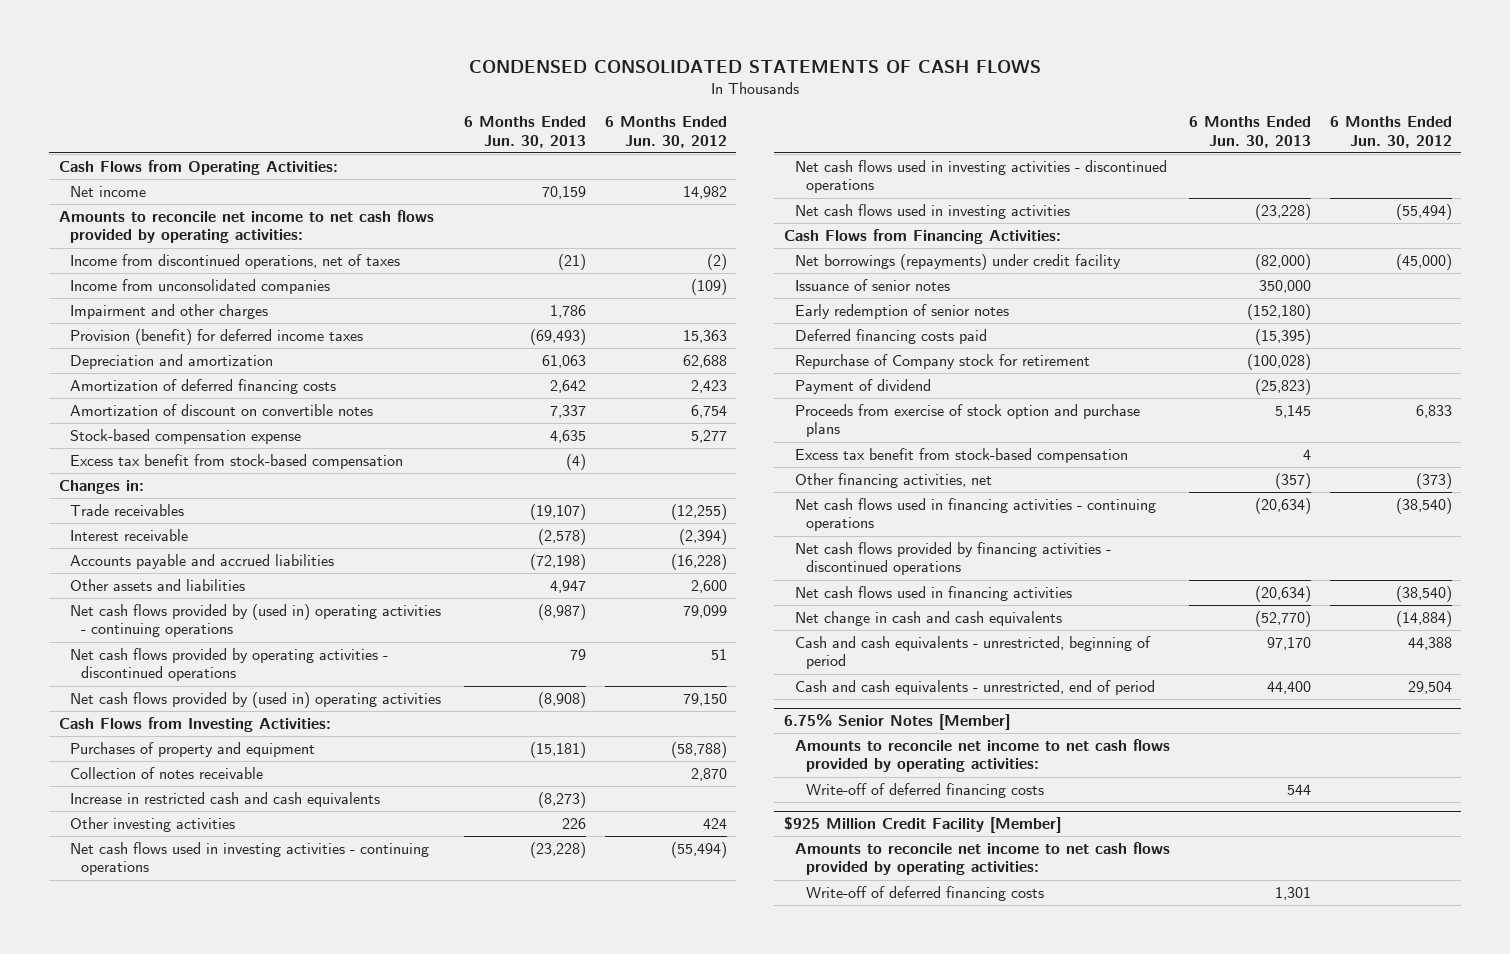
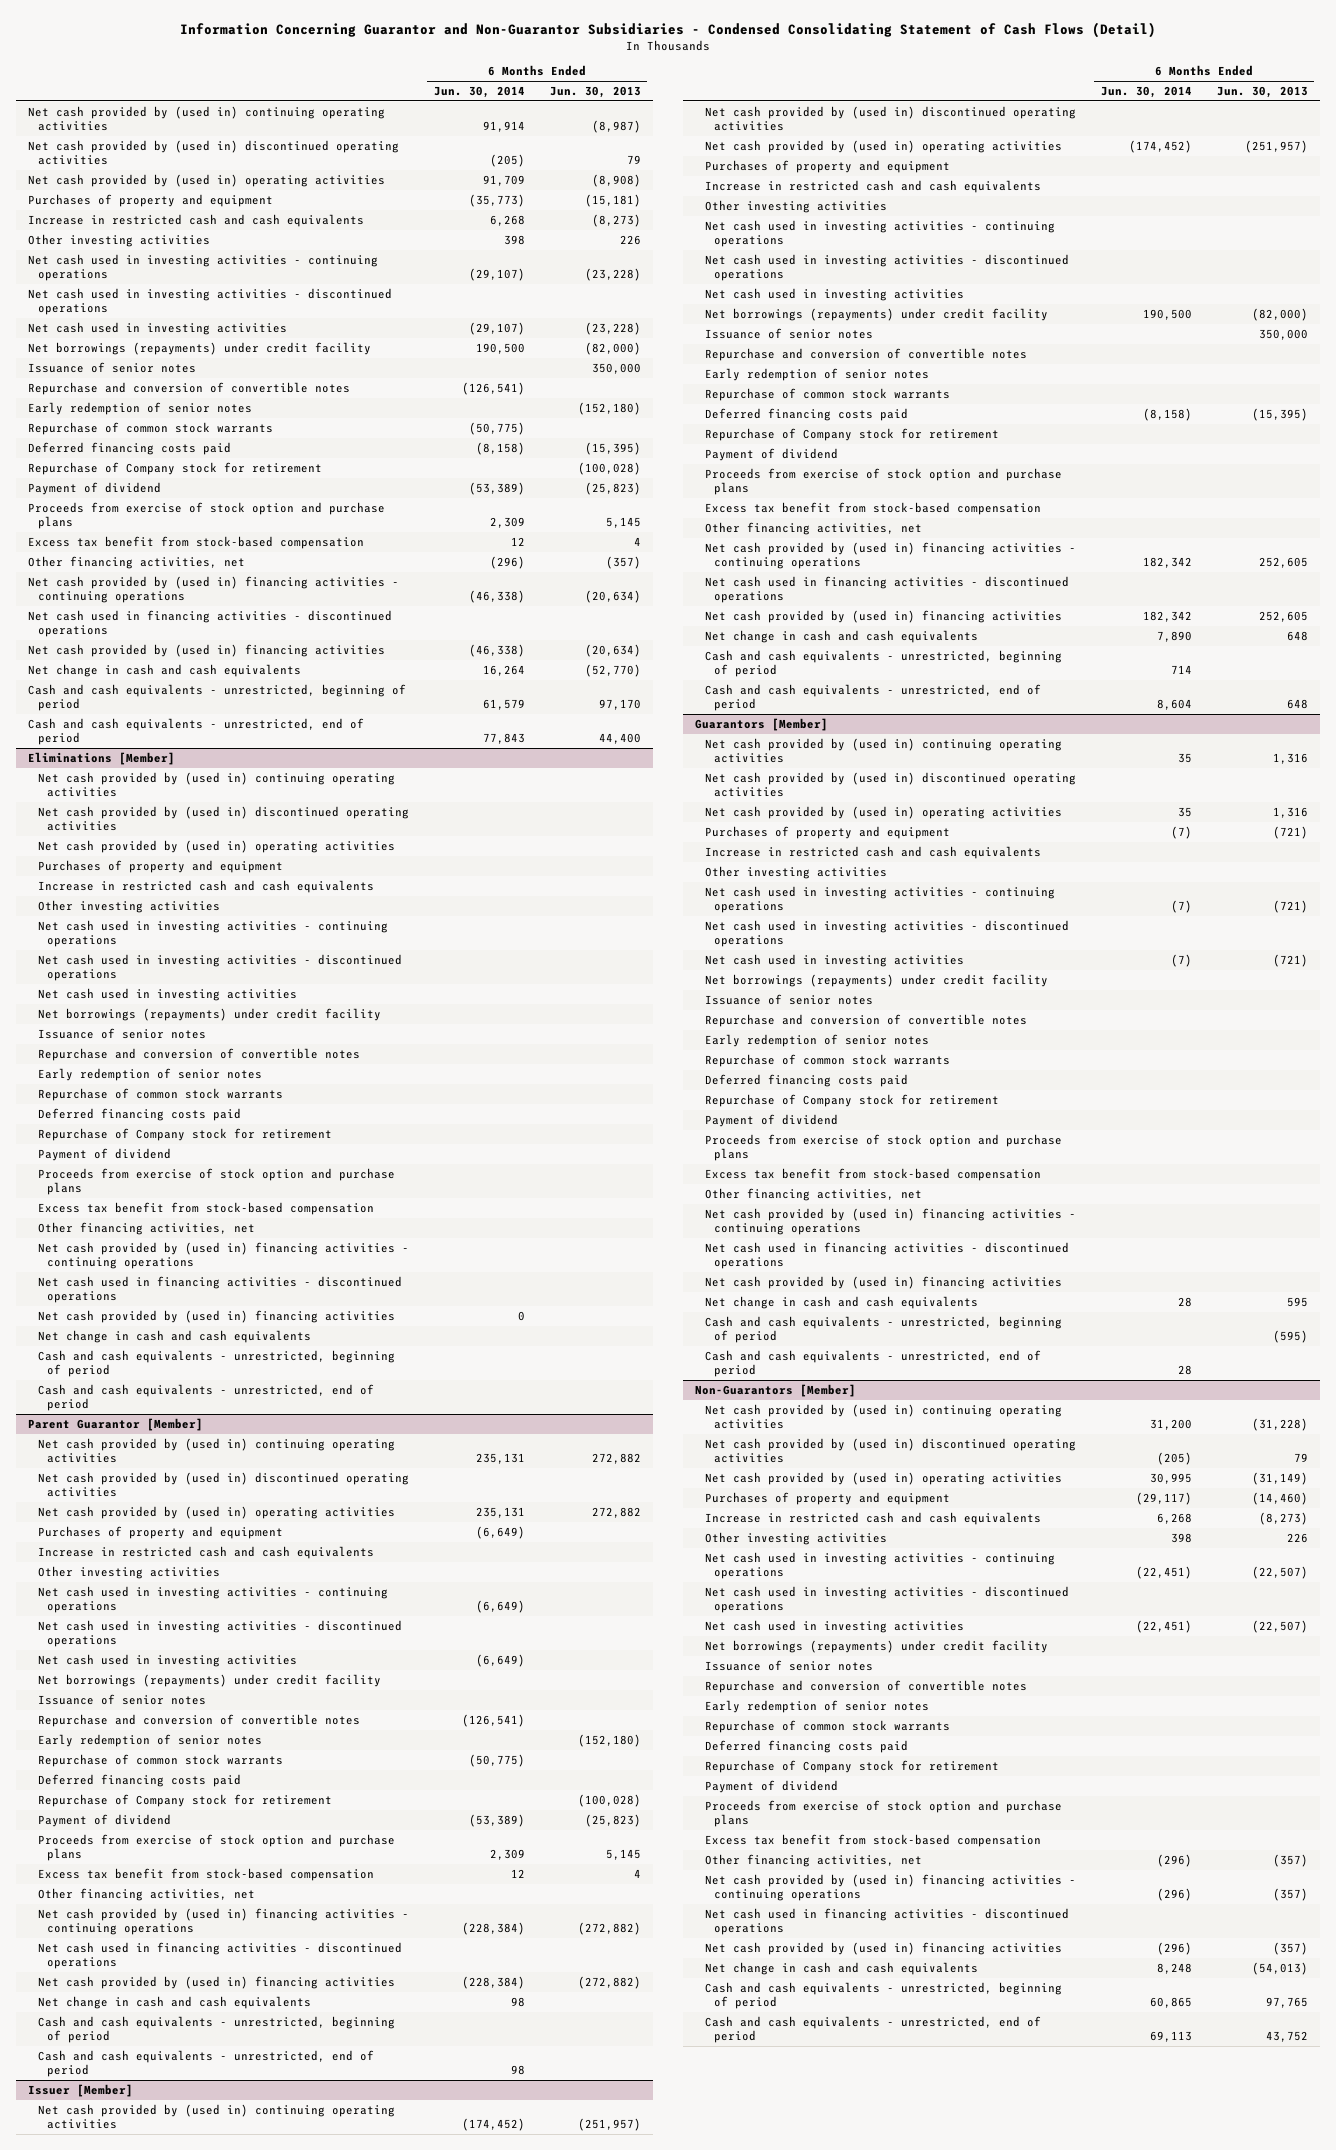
[469,60,1042,74] CONDENSED CONSOLIDATED STATEMENTS OF CASH FLOWS -> [180,21,1157,38] Information Concerning Guarantor and Non-Guarantor Subsidiaries - Condensed Consolidating Statement of Cash Flows (Detail)
[604,116,727,148] 6 Months Ended Jun. 30, 2012 -> none
none -> [433,86,525,99] Jun. 30, 2014
[58,159,338,175] Cash Flows from Operating Activities: -> none
[69,185,146,197] Net income -> none
[58,209,434,244] Amounts to reconcile net income to net cash flows provided by operating activities: -> none
[69,253,400,269] Income from discontinued operations, net of taxes -> none
[69,278,330,294] Income from unconsolidated companies -> none
[69,303,268,319] Impairment and other charges -> none
[69,328,363,345] Provision (benefit) for deferred income taxes -> none
[69,353,273,369] Depreciation and amortization -> none
[69,378,336,394] Amortization of deferred financing costs -> none
[69,403,373,416] Amortization of discount on convertible notes -> none
[69,428,301,444] Stock-based compensation expense -> none
[69,453,403,469] Excess tax benefit from stock-based compensation -> none
[58,479,144,494] Changes in: -> none
[69,503,184,516] Trade receivables -> none
[69,528,188,541] Interest receivable -> none
[69,553,334,569] Accounts payable and accrued liabilities -> none
[69,578,245,591] Other assets and liabilities -> none
[58,716,331,732] Cash Flows from Investing Activities: -> none
[69,603,441,638] Net cash flows provided by (used in) operating activities - continuing operations -> [28,105,386,132] Net cash provided by (used in) continuing operating activities
[69,647,388,682] Net cash flows provided by operating activities - discontinued operations -> [28,139,400,166] Net cash provided by (used in) discontinued operating activities
[69,691,441,708] Net cash flows provided by (used in) operating activities -> [28,173,386,187] Net cash provided by (used in) operating activities
[69,766,263,779] Collection of notes receivable -> none
[783,228,1061,244] Cash Flows from Financing Activities: -> none
[69,841,429,876] Net cash flows used in investing activities - continuing operations -> [28,253,379,282] Net cash used in investing activities - continuing operations
[795,159,1168,194] Net cash flows used in investing activities - discontinued operations -> [28,287,393,316] Net cash used in investing activities - discontinued operations
[795,203,1071,219] Net cash flows used in investing activities -> [28,321,288,335] Net cash used in investing activities
none -> [28,381,351,395] Repurchase and conversion of convertible notes
none -> [28,421,274,435] Repurchase of common stock warrants
[795,497,1157,532] Net cash flows used in financing activities - continuing operations -> [28,575,400,604] Net cash provided by (used in) financing activities - continuing operations
[795,541,1112,576] Net cash flows provided by financing activities - discontinued operations -> [28,609,393,638] Net cash used in financing activities - discontinued operations
[795,585,1073,601] Net cash flows used in financing activities -> [28,643,386,657] Net cash provided by (used in) financing activities
[783,714,1010,731] 6.75% Senior Notes [Member] -> none
[795,738,1171,773] Amounts to reconcile net income to net cash flows provided by operating activities: -> none
[806,782,1045,798] Write-off of deferred financing costs -> none
[783,817,1061,834] $925 Million Credit Facility [Member] -> none
[795,841,1171,876] Amounts to reconcile net income to net cash flows provided by operating activities: -> none
[806,885,1045,901] Write-off of deferred financing costs -> none
none -> [28,751,176,765] Eliminations [Member]
none -> [37,771,395,798] Net cash provided by (used in) continuing operating activities
none -> [37,805,409,832] Net cash provided by (used in) discontinued operating activities
none -> [37,839,395,853] Net cash provided by (used in) operating activities
none -> [37,859,283,873] Purchases of property and equipment
none -> [37,879,374,893] Increase in restricted cash and cash equivalents
none -> [37,899,220,913] Other investing activities
none -> [37,919,388,948] Net cash used in investing activities - continuing operations
none -> [37,953,402,982] Net cash used in investing activities - discontinued operations
none -> [37,987,297,1001] Net cash used in investing activities
none -> [37,1007,381,1021] Net borrowings (repayments) under credit facility
none -> [37,1027,206,1039] Issuance of senior notes
none -> [37,1047,360,1061] Repurchase and conversion of convertible notes
none -> [37,1067,262,1081] Early redemption of senior notes
none -> [37,1087,283,1101] Repurchase of common stock warrants
none -> [37,1107,241,1121] Deferred financing costs paid
none -> [37,1127,332,1141] Repurchase of Company stock for retirement
none -> [37,1147,171,1161] Payment of dividend
none -> [37,1167,395,1196] Proceeds from exercise of stock option and purchase plans
none -> [37,1201,374,1215] Excess tax benefit from stock-based compensation
none -> [37,1221,255,1235] Other financing activities, net
none -> [37,1241,409,1270] Net cash provided by (used in) financing activities - continuing operations
none -> [37,1275,402,1304] Net cash used in financing activities - discontinued operations
none -> [37,1309,395,1323] Net cash provided by (used in) financing activities
none -> [37,1329,311,1343] Net change in cash and cash equivalents
none -> [37,1349,395,1378] Cash and cash equivalents - unrestricted, beginning of period
none -> [37,1383,374,1412] Cash and cash equivalents - unrestricted, end of period
none -> [28,1417,204,1431] Parent Guarantor [Member]
none -> [37,1437,395,1464] Net cash provided by (used in) continuing operating activities
none -> [37,1471,409,1498] Net cash provided by (used in) discontinued operating activities
none -> [37,1505,395,1519] Net cash provided by (used in) operating activities
none -> [37,1525,283,1539] Purchases of property and equipment
none -> [37,1545,374,1559] Increase in restricted cash and cash equivalents
none -> [37,1565,220,1579] Other investing activities
none -> [37,1585,388,1614] Net cash used in investing activities - continuing operations
none -> [37,1619,402,1648] Net cash used in investing activities - discontinued operations
none -> [37,1653,297,1667] Net cash used in investing activities
none -> [37,1673,381,1687] Net borrowings (repayments) under credit facility
none -> [37,1693,206,1705] Issuance of senior notes
none -> [37,1713,360,1727] Repurchase and conversion of convertible notes
none -> [37,1733,262,1747] Early redemption of senior notes
none -> [37,1753,283,1767] Repurchase of common stock warrants
none -> [37,1773,241,1787] Deferred financing costs paid
none -> [37,1793,332,1807] Repurchase of Company stock for retirement
none -> [37,1813,171,1827] Payment of dividend
none -> [37,1833,395,1862] Proceeds from exercise of stock option and purchase plans
none -> [37,1867,374,1881] Excess tax benefit from stock-based compensation
none -> [37,1887,255,1901] Other financing activities, net
none -> [37,1907,409,1936] Net cash provided by (used in) financing activities - continuing operations
none -> [37,1941,402,1970] Net cash used in financing activities - discontinued operations
none -> [37,1975,395,1989] Net cash provided by (used in) financing activities
none -> [37,1995,311,2009] Net change in cash and cash equivalents
none -> [37,2015,395,2044] Cash and cash equivalents - unrestricted, beginning of period
none -> [37,2049,374,2078] Cash and cash equivalents - unrestricted, end of period
none -> [28,2083,134,2097] Issuer [Member]
none -> [37,2103,395,2130] Net cash provided by (used in) continuing operating activities
none -> [704,105,1076,132] Net cash provided by (used in) discontinued operating activities
none -> [704,139,1062,153] Net cash provided by (used in) operating activities
none -> [704,159,950,173] Purchases of property and equipment
none -> [704,179,1041,193] Increase in restricted cash and cash equivalents
none -> [704,199,887,213] Other investing activities
none -> [704,219,1055,248] Net cash used in investing activities - continuing operations
none -> [704,253,1069,282] Net cash used in investing activities - discontinued operations
none -> [704,287,964,301] Net cash used in investing activities
none -> [704,307,1048,321] Net borrowings (repayments) under credit facility
none -> [704,327,873,339] Issuance of senior notes
none -> [704,347,1027,361] Repurchase and conversion of convertible notes
none -> [704,367,929,381] Early redemption of senior notes
none -> [704,387,950,401] Repurchase of common stock warrants
none -> [704,407,908,421] Deferred financing costs paid
none -> [704,427,999,441] Repurchase of Company stock for retirement
none -> [704,447,838,461] Payment of dividend
none -> [704,467,1062,496] Proceeds from exercise of stock option and purchase plans
none -> [704,501,1041,515] Excess tax benefit from stock-based compensation
none -> [704,521,922,535] Other financing activities, net
none -> [704,541,1076,570] Net cash provided by (used in) financing activities - continuing operations
none -> [704,575,1069,604] Net cash used in financing activities - discontinued operations
none -> [704,609,1062,623] Net cash provided by (used in) financing activities
none -> [704,629,978,643] Net change in cash and cash equivalents
none -> [704,649,1062,678] Cash and cash equivalents - unrestricted, beginning of period
none -> [704,683,1041,712] Cash and cash equivalents - unrestricted, end of period
none -> [695,717,829,731] Guarantors [Member]
none -> [704,737,1062,764] Net cash provided by (used in) continuing operating activities
none -> [704,771,1076,798] Net cash provided by (used in) discontinued operating activities
none -> [704,805,1062,819] Net cash provided by (used in) operating activities
none -> [704,825,950,839] Purchases of property and equipment
none -> [704,845,1041,859] Increase in restricted cash and cash equivalents
none -> [704,865,887,879] Other investing activities
none -> [704,885,1055,914] Net cash used in investing activities - continuing operations
none -> [704,919,1069,948] Net cash used in investing activities - discontinued operations
none -> [704,953,964,967] Net cash used in investing activities
none -> [704,973,1048,987] Net borrowings (repayments) under credit facility
none -> [704,993,873,1005] Issuance of senior notes
none -> [704,1013,1027,1027] Repurchase and conversion of convertible notes
none -> [704,1033,929,1047] Early redemption of senior notes
none -> [704,1053,950,1067] Repurchase of common stock warrants
none -> [704,1073,908,1087] Deferred financing costs paid
none -> [704,1093,999,1107] Repurchase of Company stock for retirement
none -> [704,1113,838,1127] Payment of dividend
none -> [704,1133,1062,1162] Proceeds from exercise of stock option and purchase plans
none -> [704,1167,1041,1181] Excess tax benefit from stock-based compensation
none -> [704,1187,922,1201] Other financing activities, net
none -> [704,1207,1076,1236] Net cash provided by (used in) financing activities - continuing operations
none -> [704,1241,1069,1270] Net cash used in financing activities - discontinued operations
none -> [704,1275,1062,1289] Net cash provided by (used in) financing activities
none -> [704,1295,978,1309] Net change in cash and cash equivalents
none -> [704,1315,1062,1344] Cash and cash equivalents - unrestricted, beginning of period
none -> [704,1349,1041,1378] Cash and cash equivalents - unrestricted, end of period
none -> [695,1383,857,1397] Non-Guarantors [Member]
none -> [704,1403,1062,1430] Net cash provided by (used in) continuing operating activities
none -> [704,1437,1076,1464] Net cash provided by (used in) discontinued operating activities
none -> [704,1471,1062,1485] Net cash provided by (used in) operating activities
none -> [704,1491,950,1505] Purchases of property and equipment
none -> [704,1511,1041,1525] Increase in restricted cash and cash equivalents
none -> [704,1531,887,1545] Other investing activities
none -> [704,1551,1055,1580] Net cash used in investing activities - continuing operations
none -> [704,1585,1069,1614] Net cash used in investing activities - discontinued operations
none -> [704,1619,964,1633] Net cash used in investing activities
none -> [704,1639,1048,1653] Net borrowings (repayments) under credit facility
none -> [704,1659,873,1671] Issuance of senior notes
none -> [704,1679,1027,1693] Repurchase and conversion of convertible notes
none -> [704,1699,929,1713] Early redemption of senior notes
none -> [704,1719,950,1733] Repurchase of common stock warrants
none -> [704,1739,908,1753] Deferred financing costs paid
none -> [704,1759,999,1773] Repurchase of Company stock for retirement
none -> [704,1779,838,1793] Payment of dividend
none -> [704,1799,1062,1828] Proceeds from exercise of stock option and purchase plans
none -> [704,1833,1041,1847] Excess tax benefit from stock-based compensation
none -> [704,1853,922,1867] Other financing activities, net
none -> [704,1873,1076,1902] Net cash provided by (used in) financing activities - continuing operations
none -> [704,1907,1069,1936] Net cash used in financing activities - discontinued operations
none -> [704,1941,1062,1955] Net cash provided by (used in) financing activities
none -> [704,1961,978,1975] Net change in cash and cash equivalents
none -> [704,1981,1062,2010] Cash and cash equivalents - unrestricted, beginning of period
none -> [704,2015,1041,2044] Cash and cash equivalents - unrestricted, end of period

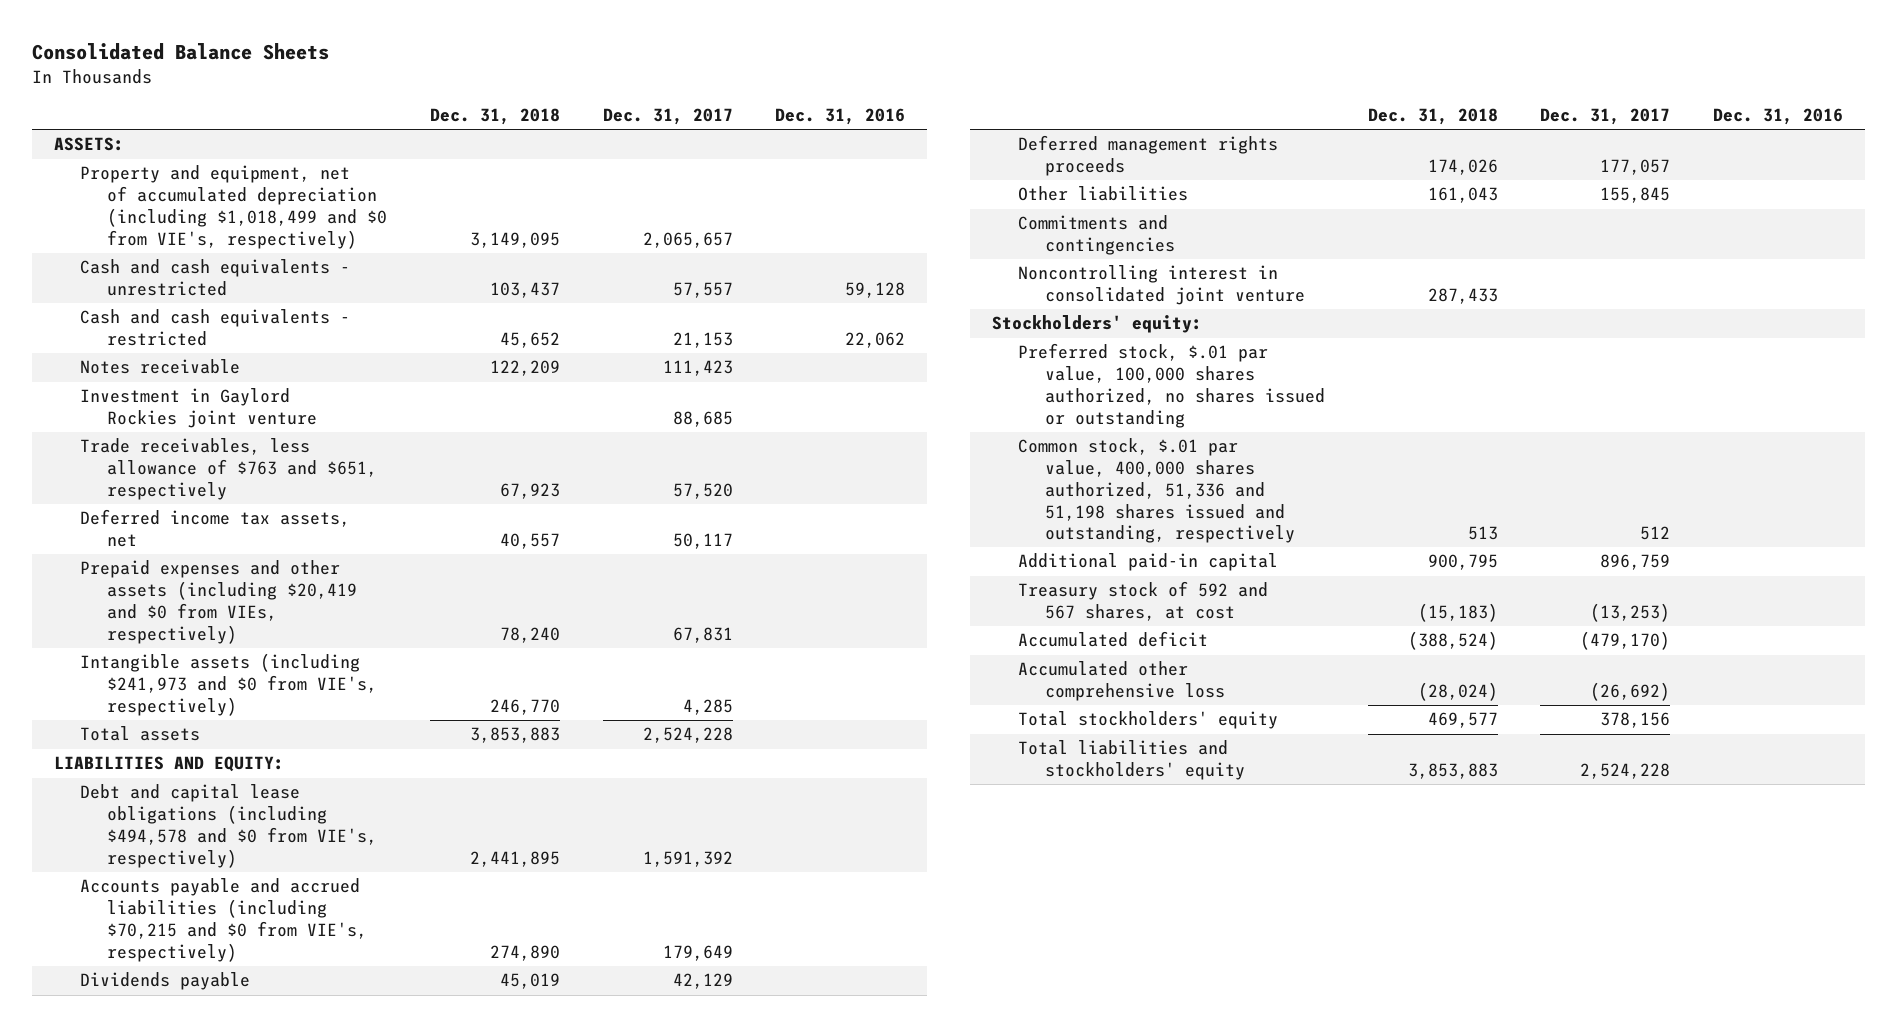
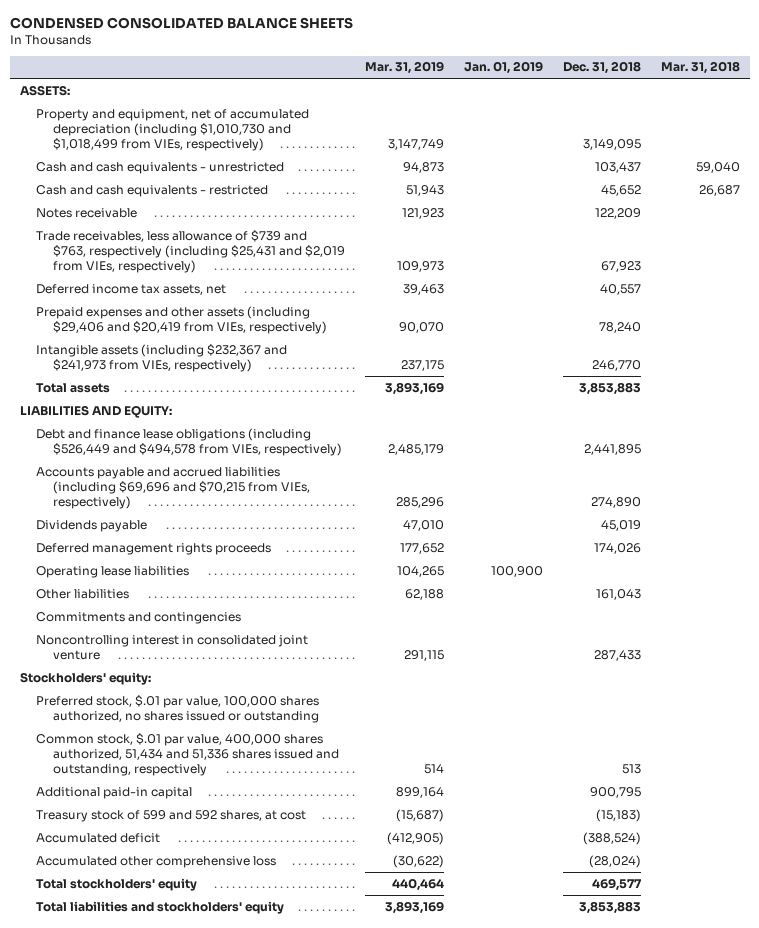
[32,43,330,61] Consolidated Balance Sheets -> [9,16,353,29] CONDENSED CONSOLIDATED BALANCE SHEETS
[602,107,733,125] Dec. 31, 2017 -> none
[775,107,906,125] Dec. 31, 2016 -> none
none -> [364,61,444,75] Mar. 31, 2019
none -> [463,61,543,75] Jan. 01, 2019
none -> [660,61,740,75] Mar. 31, 2018
[80,165,387,249] Property and equipment, net of accumulated depreciation (including $1,018,499 and $0 from VIE's, respectively) -> [36,108,310,152] Property and equipment, net of accumulated depreciation (including $1,010,730 and $1,018,499 from VIEs, respectively)
[80,388,317,429] Investment in Gaylord Rockies joint venture -> none
[80,438,377,500] Trade receivables, less allowance of $763 and $651, respectively -> [36,229,345,274] Trade receivables, less allowance of $739 and $763, respectively (including $25,431 and $2,019 from VIEs, respectively)
[80,560,357,644] Prepaid expenses and other assets (including $20,419 and $0 from VIEs, respectively) -> [36,305,327,334] Prepaid expenses and other assets (including $29,406 and $20,419 from VIEs, respectively)
[80,653,377,716] Intangible assets (including $241,973 and $0 from VIE's, respectively) -> [36,343,288,372] Intangible assets (including $232,367 and $241,973 from VIEs, respectively)
[80,784,377,868] Debt and capital lease obligations (including $494,578 and $0 from VIE's, respectively) -> [36,427,342,456] Debt and finance lease obligations (including $526,449 and $494,578 from VIEs, respectively)
[80,878,367,962] Accounts payable and accrued liabilities (including $70,215 and $0 from VIE's, respectively) -> [36,466,310,510] Accounts payable and accrued liabilities (including $69,696 and $70,215 from VIEs, respectively)
none -> [36,565,190,578] Operating lease liabilities
[1018,438,1295,544] Common stock, $.01 par value, 400,000 shares authorized, 51,336 and 51,198 shares issued and outstanding, respectively -> [36,732,339,777] Common stock, $.01 par value, 400,000 shares authorized, 51,434 and 51,336 shares issued and outstanding, respectively
[1018,581,1269,622] Treasury stock of 592 and 567 shares, at cost -> [36,809,307,822] Treasury stock of 599 and 592 shares, at cost

